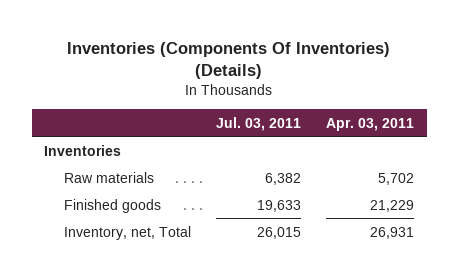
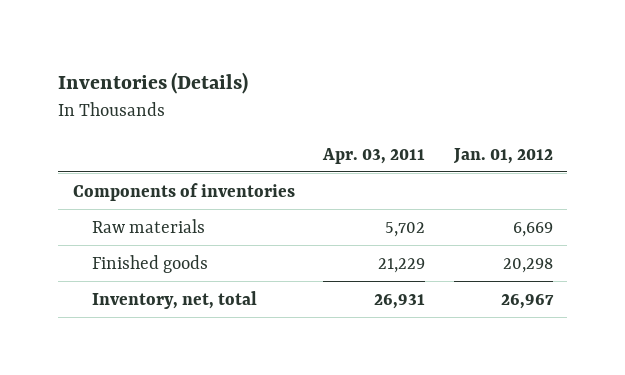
[67,41,391,79] Inventories (Components Of Inventories) (Details) -> [58,72,249,95] Inventories (Details)
[215,116,301,131] Jul. 03, 2011 -> none
none -> [452,147,553,164] Jan. 01, 2012
[44,144,122,156] Inventories -> [72,182,295,201] Components of inventories
[63,225,191,240] Inventory, net, Total -> [92,290,258,309] Inventory, net, total

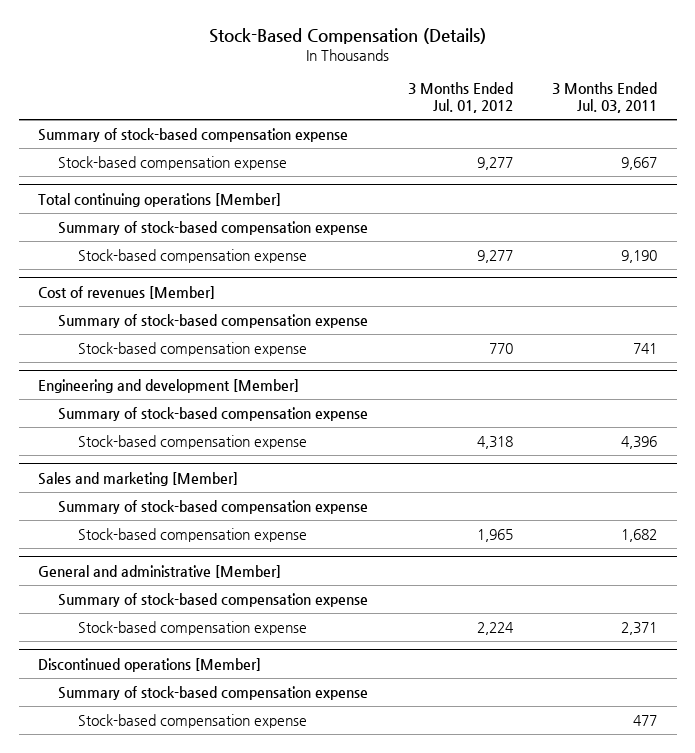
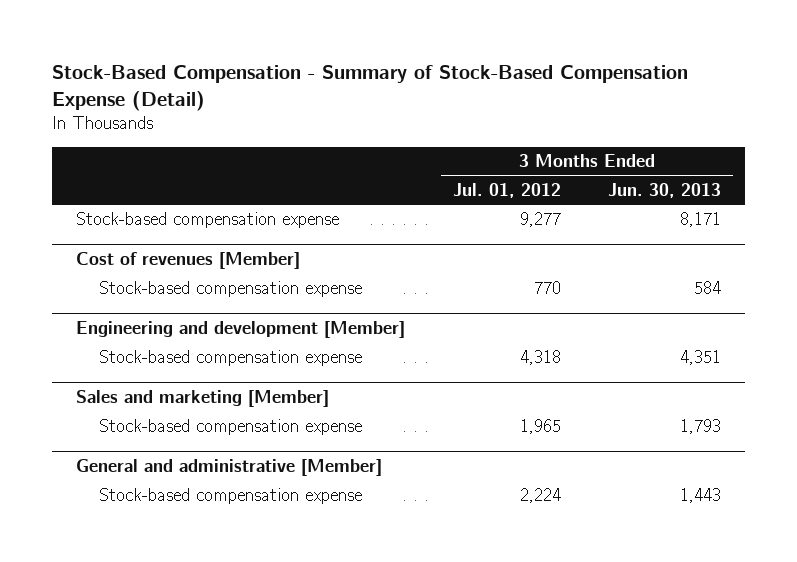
[208,27,486,44] Stock-Based Compensation (Details) -> [52,65,689,111] Stock-Based Compensation - Summary of Stock-Based Compensation Expense (Detail)
[552,81,658,114] 3 Months Ended Jul. 03, 2011 -> none
none -> [608,182,722,198] Jun. 30, 2013
[38,127,349,142] Summary of stock-based compensation expense -> none
[38,192,282,207] Total continuing operations [Member] -> none
[58,220,369,235] Summary of stock-based compensation expense -> none
[77,248,307,263] Stock-based compensation expense -> none
[58,313,369,328] Summary of stock-based compensation expense -> none
[58,406,369,421] Summary of stock-based compensation expense -> none
[58,499,369,514] Summary of stock-based compensation expense -> none
[58,592,369,607] Summary of stock-based compensation expense -> none
[38,657,262,672] Discontinued operations [Member] -> none
[58,685,369,700] Summary of stock-based compensation expense -> none
[77,713,307,728] Stock-based compensation expense -> none

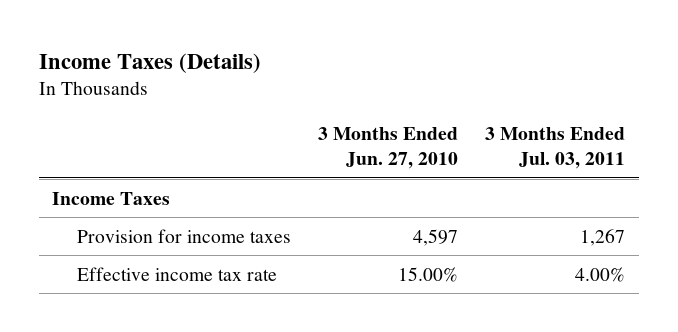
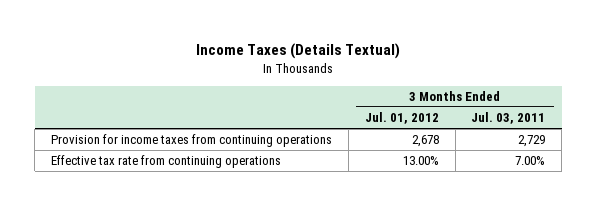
[38,52,261,73] Income Taxes (Details) -> [196,42,401,59] Income Taxes (Details Textual)
[318,127,459,170] 3 Months Ended Jun. 27, 2010 -> none
none -> [364,112,439,125] Jul. 01, 2012
[52,191,171,205] Income Taxes -> none
[77,228,292,243] Provision for income taxes -> [50,134,332,148] Provision for income taxes from continuing operations
[580,228,626,246] 1,267 -> [518,135,546,148] 2,729
[77,266,278,281] Effective income tax rate -> [50,155,281,169] Effective tax rate from continuing operations
[575,266,626,282] 4.00% -> [515,156,546,166] 7.00%

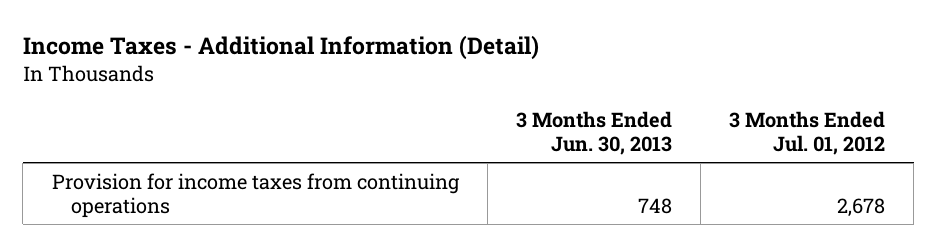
[196,42,401,59] Income Taxes (Details Textual) -> [22,34,539,60] Income Taxes - Additional Information (Detail)
[471,112,546,125] Jul. 03, 2011 -> none
none -> [515,110,672,155] 3 Months Ended Jun. 30, 2013
[50,155,281,169] Effective tax rate from continuing operations -> none

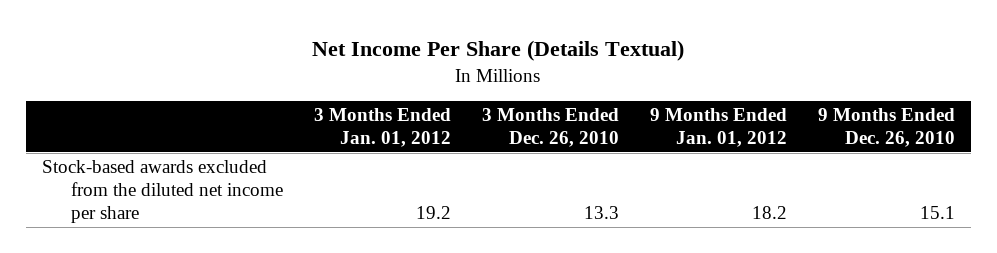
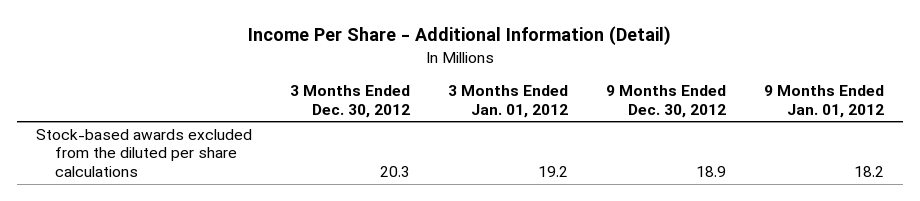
[312,40,685,62] Net Income Per Share (Details Textual) -> [247,26,671,46] Income Per Share - Additional Information (Detail)
[482,108,620,148] 3 Months Ended Dec. 26, 2010 -> none
[818,108,956,148] 9 Months Ended Dec. 26, 2010 -> none
none -> [289,85,410,118] 3 Months Ended Dec. 30, 2012
none -> [605,85,726,118] 9 Months Ended Dec. 30, 2012
[41,160,284,223] Stock-based awards excluded from the diluted net income per share -> [35,128,252,178] Stock-based awards excluded from the diluted per share calculations

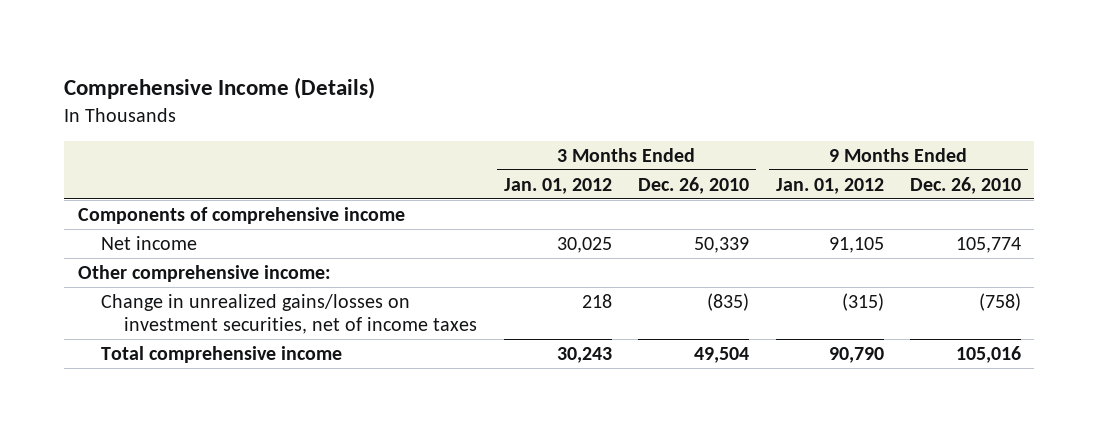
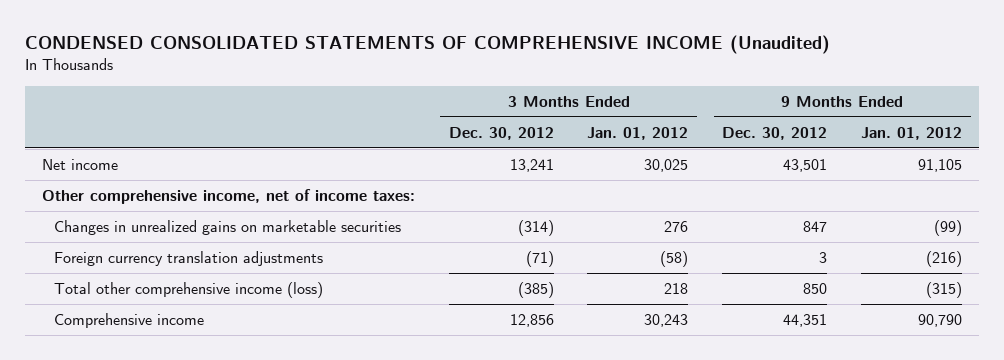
[64,76,376,99] Comprehensive Income (Details) -> [24,35,830,55] CONDENSED CONSOLIDATED STATEMENTS OF COMPREHENSIVE INCOME (Unaudited)
[638,176,750,194] Dec. 26, 2010 -> none
[910,176,1022,194] Dec. 26, 2010 -> none
none -> [448,126,554,140] Dec. 30, 2012
none -> [722,126,828,140] Dec. 30, 2012
[77,206,405,224] Components of comprehensive income -> none
[77,264,331,282] Other comprehensive income: -> [41,188,415,204] Other comprehensive income, net of income taxes:
[100,293,478,335] Change in unrealized gains/losses on investment securities, net of income taxes -> [53,219,401,235] Changes in unrealized gains on marketable securities
[581,293,612,308] 218 -> [664,220,689,232] 276
[841,292,884,311] (315) -> [934,219,963,236] (99)
none -> [53,250,323,266] Foreign currency translation adjustments
none -> [53,281,323,298] Total other comprehensive income (loss)
[100,345,342,363] Total comprehensive income -> [53,312,204,328] Comprehensive income

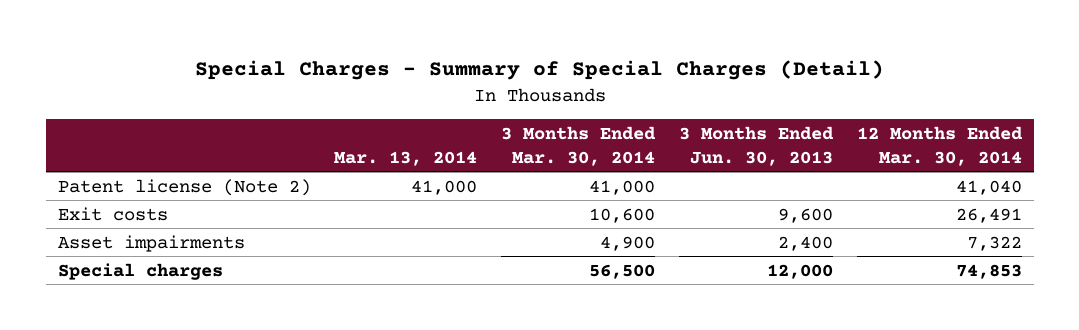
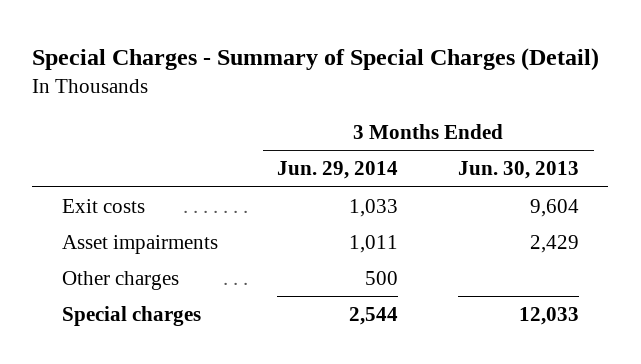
[334,150,478,166] Mar. 13, 2014 -> none
[501,126,657,166] 3 Months Ended Mar. 30, 2014 -> none
[856,126,1023,166] 12 Months Ended Mar. 30, 2014 -> none
none -> [277,161,399,180] Jun. 29, 2014
[57,178,311,196] Patent license (Note 2) -> none
[777,207,833,223] 9,600 -> [529,198,579,217] 9,604
[777,235,833,251] 2,400 -> [529,234,579,253] 2,429
none -> [62,270,180,290] Other charges
[766,263,833,279] 12,000 -> [518,306,579,325] 12,033

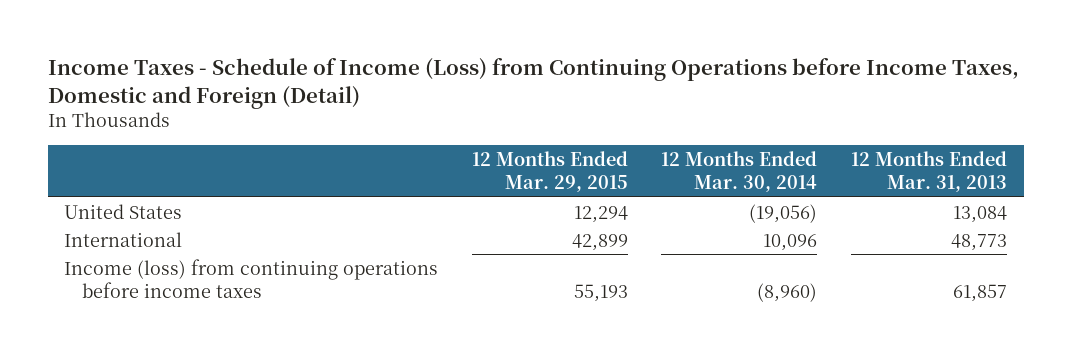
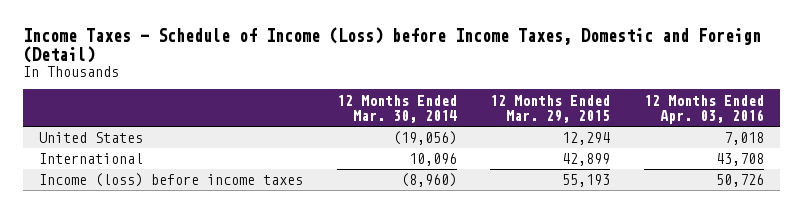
[47,58,1019,110] Income Taxes - Schedule of Income (Loss) from Continuing Operations before Income Taxes, Domestic and Foreign (Detail) -> [22,26,761,63] Income Taxes - Schedule of Income (Loss) before Income Taxes, Domestic and Foreign (Detail)
[850,150,1007,193] 12 Months Ended Mar. 31, 2013 -> none
none -> [643,94,764,125] 12 Months Ended Apr. 03, 2016
[64,258,439,298] Income (loss) from continuing operations before income taxes -> [39,173,304,188] Income (loss) before income taxes

